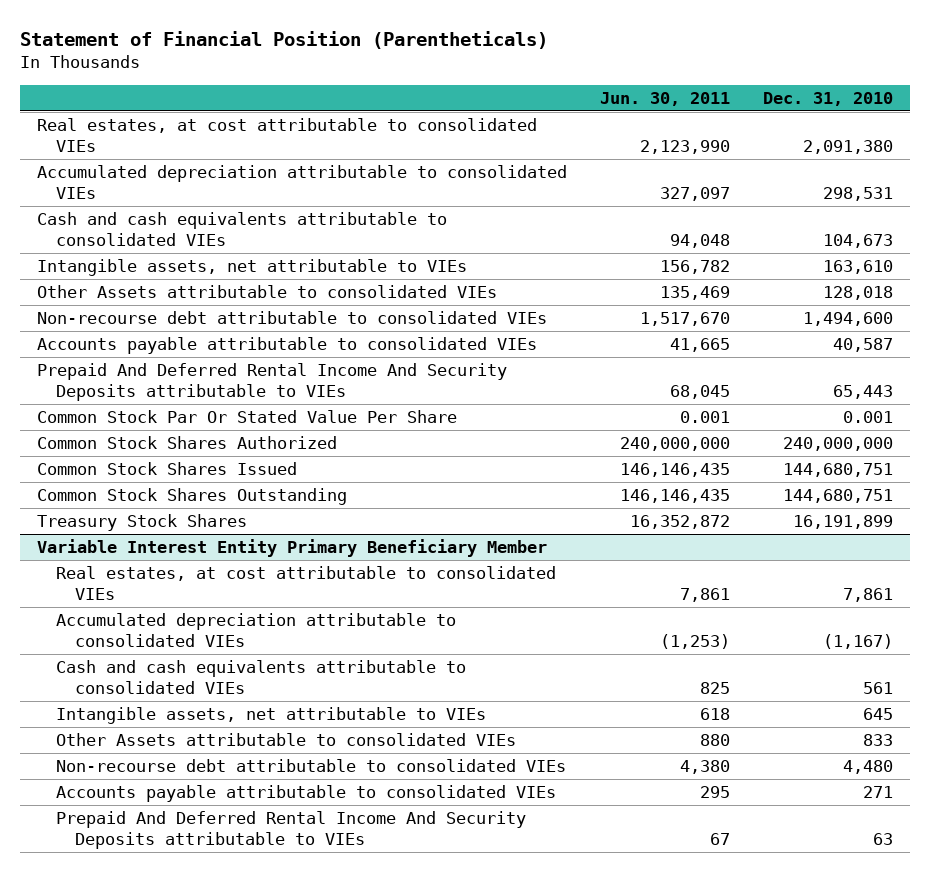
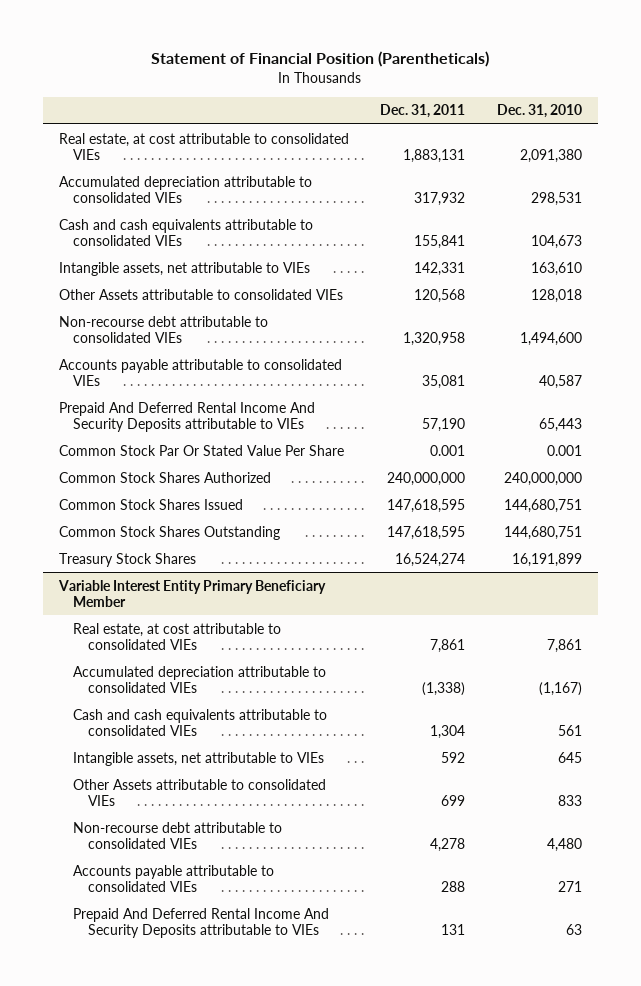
[599,91,730,106] Jun. 30, 2011 -> none
none -> [380,104,466,119] Dec. 31, 2011
[36,118,537,152] Real estates, at cost attributable to consolidated VIEs -> [58,132,349,160] Real estate, at cost attributable to consolidated VIEs
[55,566,556,600] Real estates, at cost attributable to consolidated VIEs -> [73,622,282,650] Real estate, at cost attributable to consolidated VIEs

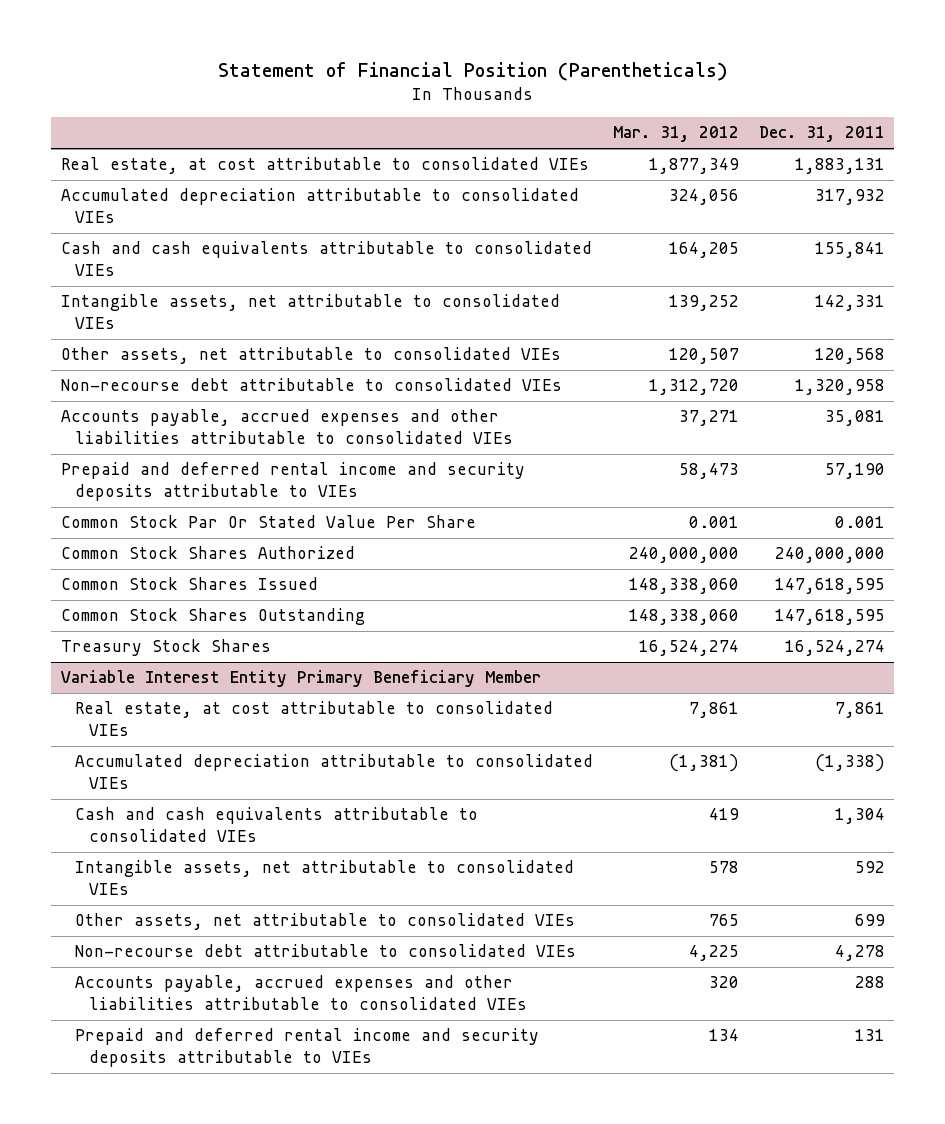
[496,104,582,119] Dec. 31, 2010 -> none
none -> [612,126,739,143] Mar. 31, 2012
[58,261,310,276] Intangible assets, net attributable to VIEs -> [60,294,560,329] Intangible assets, net attributable to consolidated VIEs
[58,288,343,300] Other Assets attributable to consolidated VIEs -> [60,347,561,365] Other assets, net attributable to consolidated VIEs
[58,358,342,386] Accounts payable attributable to consolidated VIEs -> [60,409,514,444] Accounts payable, accrued expenses and other liabilities attributable to consolidated VIEs
[58,401,315,432] Prepaid And Deferred Rental Income And Security Deposits attributable to VIEs -> [60,462,525,501] Prepaid and deferred rental income and security deposits attributable to VIEs
[73,751,325,766] Intangible assets, net attributable to VIEs -> [75,860,575,895] Intangible assets, net attributable to consolidated VIEs
[73,778,327,806] Other Assets attributable to consolidated VIEs -> [75,913,576,931] Other assets, net attributable to consolidated VIEs
[73,864,275,892] Accounts payable attributable to consolidated VIEs -> [75,975,528,1010] Accounts payable, accrued expenses and other liabilities attributable to consolidated VIEs
[73,907,330,938] Prepaid And Deferred Rental Income And Security Deposits attributable to VIEs -> [75,1028,540,1067] Prepaid and deferred rental income and security deposits attributable to VIEs

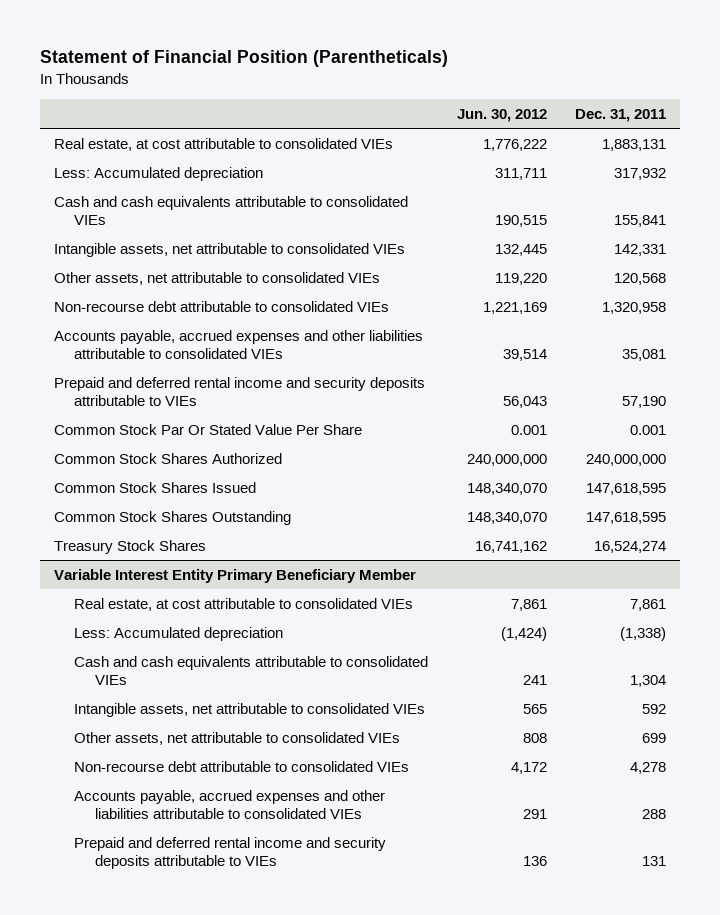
[612,126,739,143] Mar. 31, 2012 -> none
none -> [456,108,547,122] Jun. 30, 2012
[60,188,579,223] Accumulated depreciation attributable to consolidated VIEs -> [53,166,263,181] Less: Accumulated depreciation
[75,754,594,789] Accumulated depreciation attributable to consolidated VIEs -> [74,626,284,641] Less: Accumulated depreciation

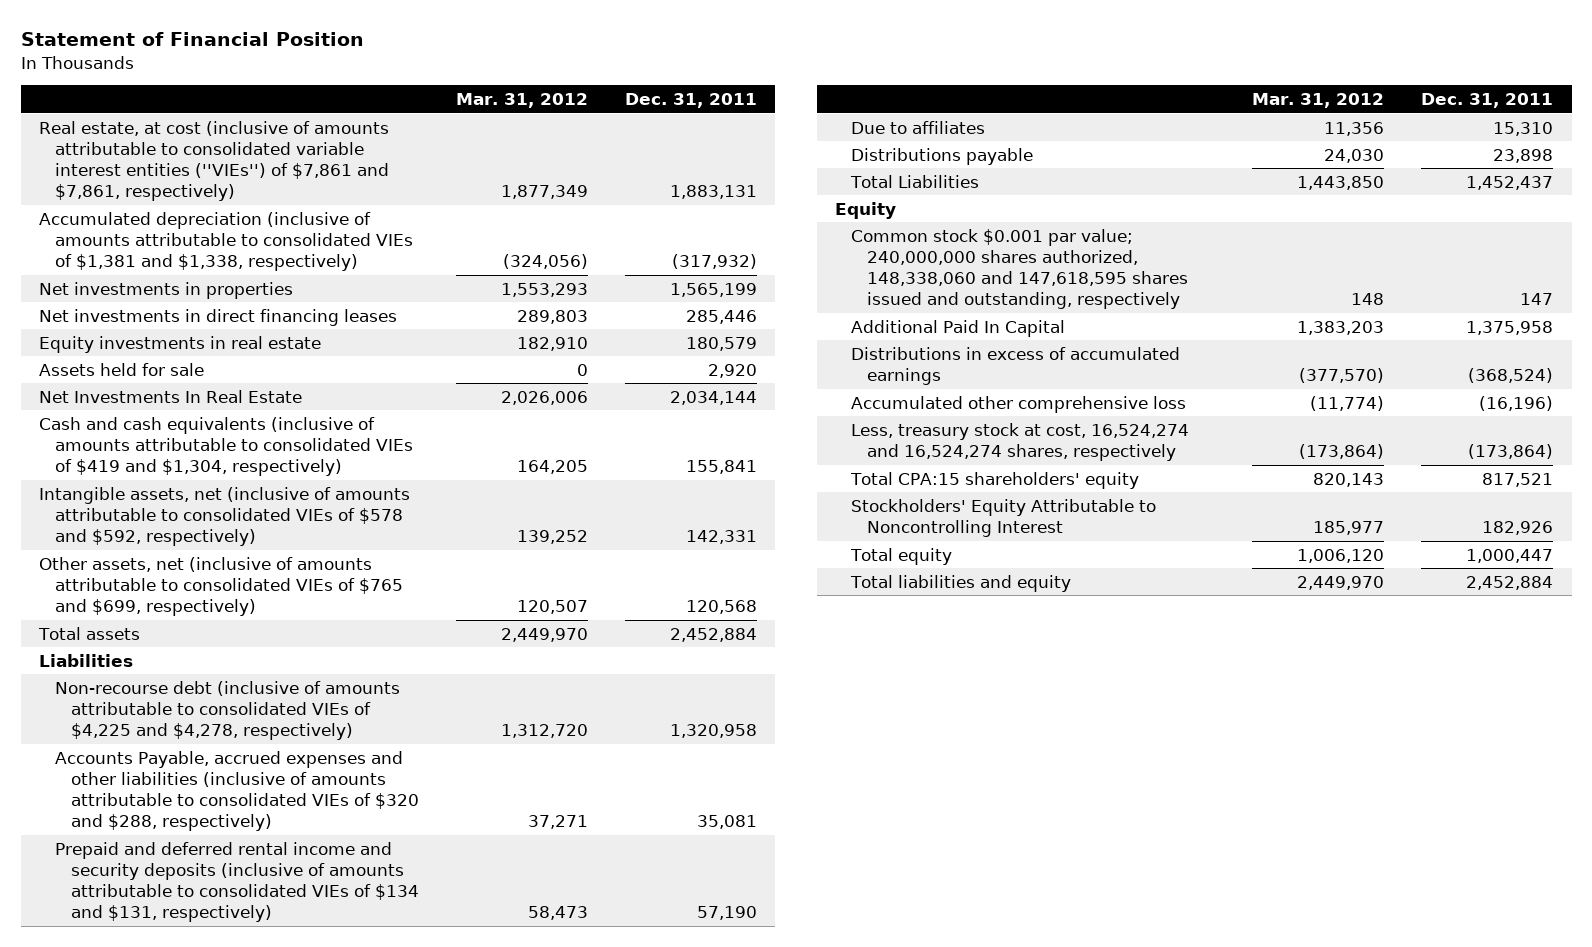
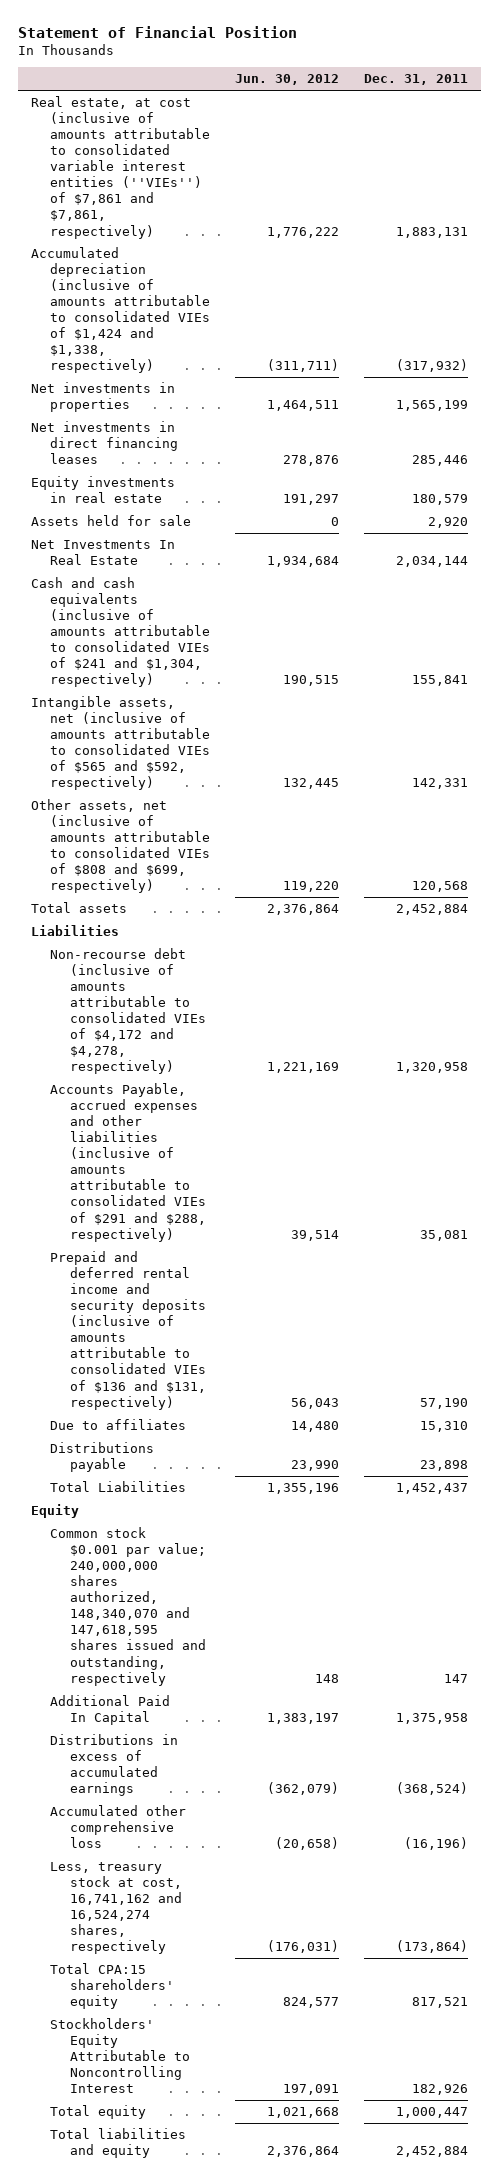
[455,92,588,108] Mar. 31, 2012 -> none
none -> [235,74,340,86] Jun. 30, 2012
[39,211,413,272] Accumulated depreciation (inclusive of amounts attributable to consolidated VIEs of $1,381 and $1,338, respectively) -> [30,247,211,374] Accumulated depreciation (inclusive of amounts attributable to consolidated VIEs of $1,424 and $1,338, respectively)
[39,416,413,477] Cash and cash equivalents (inclusive of amounts attributable to consolidated VIEs of $419 and $1,304, respectively) -> [30,577,211,688] Cash and cash equivalents (inclusive of amounts attributable to consolidated VIEs of $241 and $1,304, respectively)
[39,486,411,547] Intangible assets, net (inclusive of amounts attributable to consolidated VIEs of $578 and $592, respectively) -> [30,696,211,791] Intangible assets, net (inclusive of amounts attributable to consolidated VIEs of $565 and $592, respectively)
[39,556,403,617] Other assets, net (inclusive of amounts attributable to consolidated VIEs of $765 and $699, respectively) -> [30,799,211,894] Other assets, net (inclusive of amounts attributable to consolidated VIEs of $808 and $699, respectively)
[54,680,400,741] Non-recourse debt (inclusive of amounts attributable to consolidated VIEs of $4,225 and $4,278, respectively) -> [50,948,207,1075] Non-recourse debt (inclusive of amounts attributable to consolidated VIEs of $4,172 and $4,278, respectively)
[54,750,419,832] Accounts Payable, accrued expenses and other liabilities (inclusive of amounts attributable to consolidated VIEs of $320 and $288, respectively) -> [50,1083,207,1242] Accounts Payable, accrued expenses and other liabilities (inclusive of amounts attributable to consolidated VIEs of $291 and $288, respectively)
[54,841,419,923] Prepaid and deferred rental income and security deposits (inclusive of amounts attributable to consolidated VIEs of $134 and $131, respectively) -> [50,1251,207,1410] Prepaid and deferred rental income and security deposits (inclusive of amounts attributable to consolidated VIEs of $136 and $131, respectively)
[851,228,1189,310] Common stock $0.001 par value; 240,000,000 shares authorized, 148,338,060 and 147,618,595 shares issued and outstanding, respectively -> [50,1527,207,1686] Common stock $0.001 par value; 240,000,000 shares authorized, 148,340,070 and 147,618,595 shares issued and outstanding, respectively
[851,422,1190,462] Less, treasury stock at cost, 16,524,274 and 16,524,274 shares, respectively -> [50,1862,183,1955] Less, treasury stock at cost, 16,741,162 and 16,524,274 shares, respectively

